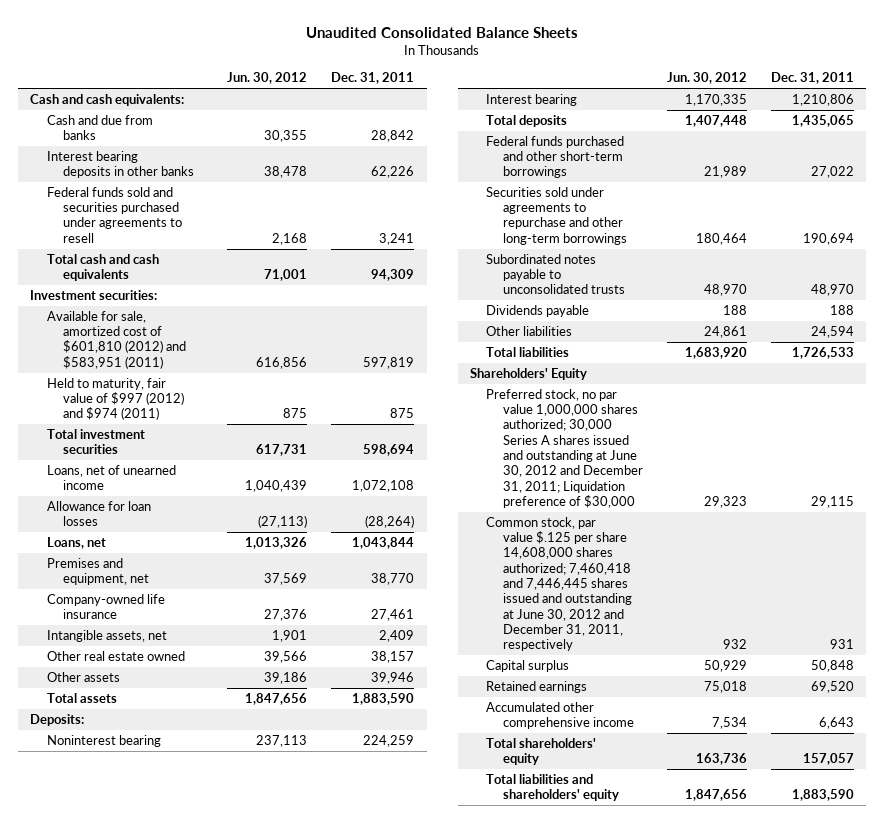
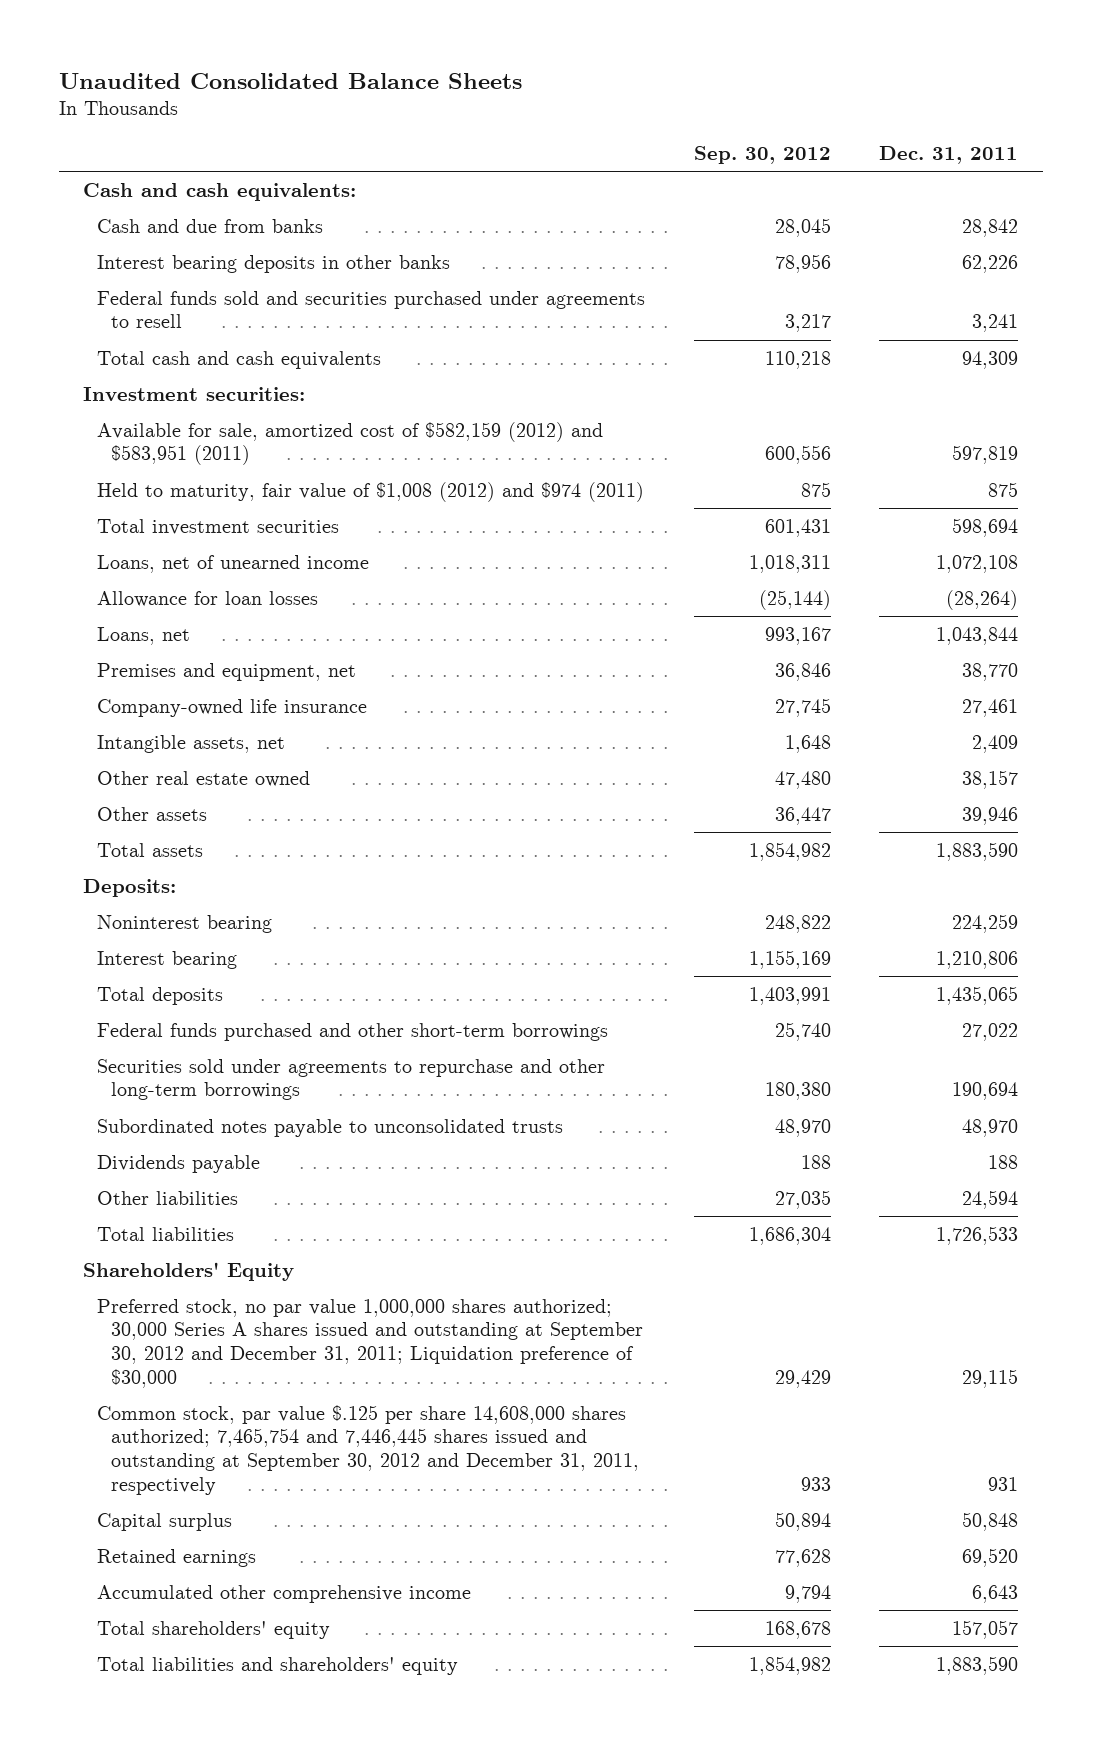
[227,72,308,85] Jun. 30, 2012 -> none
none -> [693,145,831,164] Sep. 30, 2012
[46,310,187,369] Available for sale, amortized cost of $601,810 (2012) and $583,951 (2011) -> [97,421,604,466] Available for sale, amortized cost of $582,159 (2012) and $583,951 (2011)
[46,377,185,421] Held to maturity, fair value of $997 (2012) and $974 (2011) -> [97,481,645,502] Held to maturity, fair value of $1,008 (2012) and $974 (2011)
[486,388,643,508] Preferred stock, no par value 1,000,000 shares authorized; 30,000 Series A shares issued and outstanding at June 30, 2012 and December 31, 2011; Liquidation preference of $30,000 -> [97,1298,643,1388] Preferred stock, no par value 1,000,000 shares authorized; 30,000 Series A shares issued and outstanding at September 30, 2012 and December 31, 2011; Liquidation preference of $30,000
[486,516,632,652] Common stock, par value $.125 per share 14,608,000 shares authorized; 7,460,418 and 7,446,445 shares issued and outstanding at June 30, 2012 and December 31, 2011, respectively -> [97,1404,639,1495] Common stock, par value $.125 per share 14,608,000 shares authorized; 7,465,754 and 7,446,445 shares issued and outstanding at September 30, 2012 and December 31, 2011, respectively

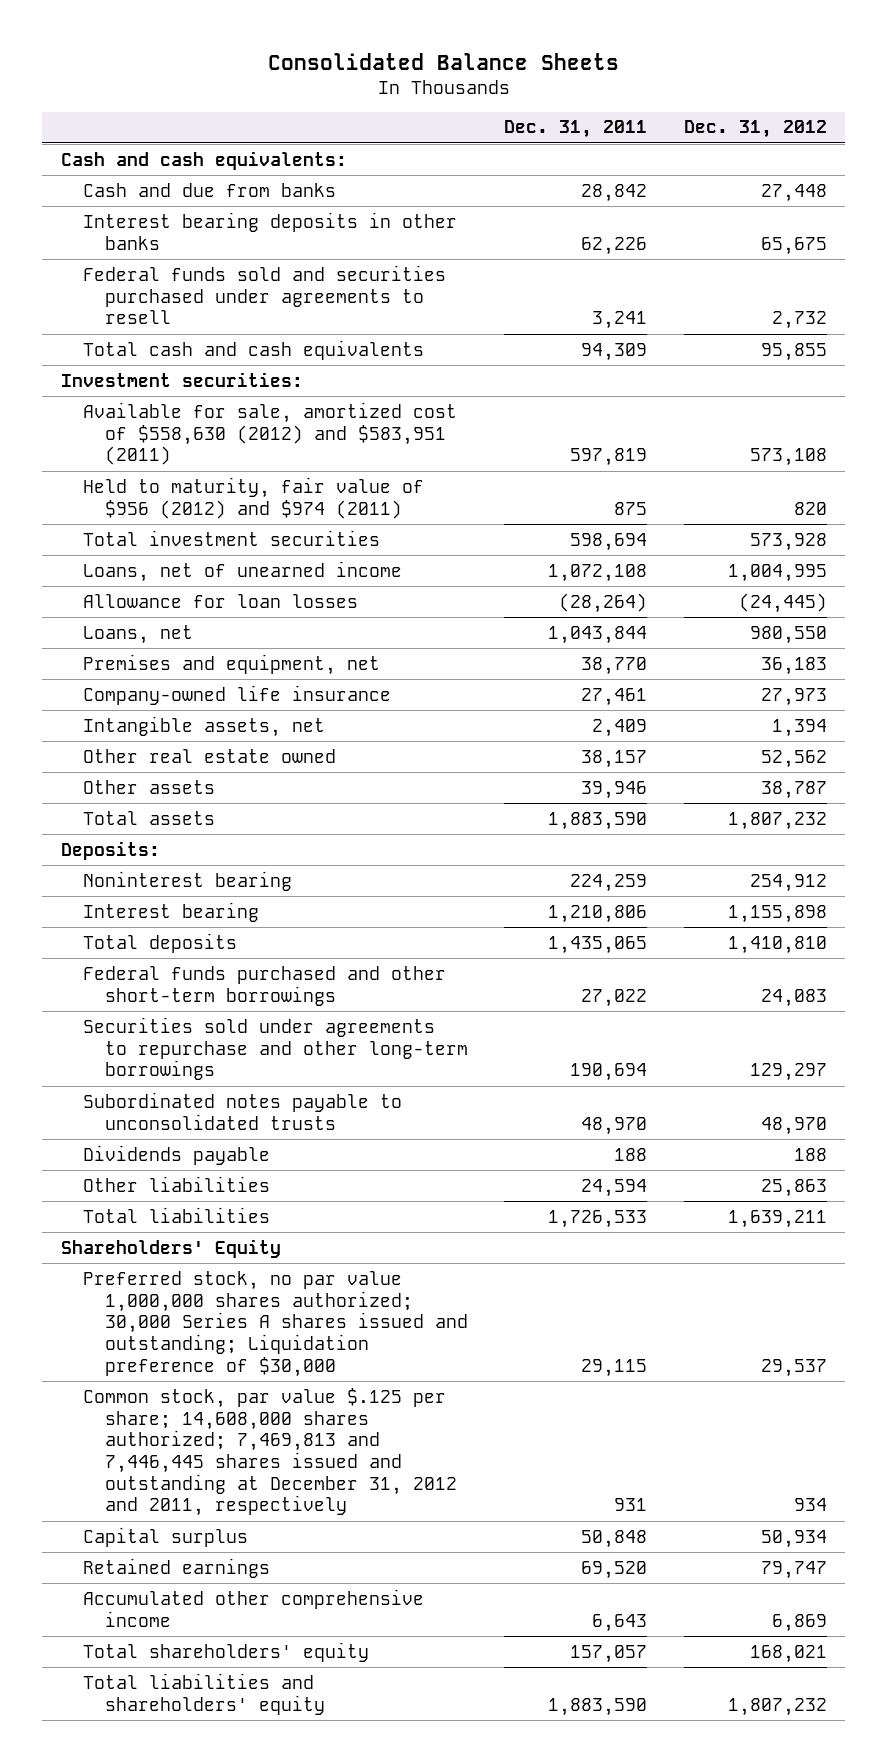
[59,73,523,90] Unaudited Consolidated Balance Sheets -> [267,52,619,70] Consolidated Balance Sheets
[693,145,831,164] Sep. 30, 2012 -> none
none -> [684,120,828,139] Dec. 31, 2012
[97,421,604,466] Available for sale, amortized cost of $582,159 (2012) and $583,951 (2011) -> [82,401,457,466] Available for sale, amortized cost of $558,630 (2012) and $583,951 (2011)
[97,481,645,502] Held to maturity, fair value of $1,008 (2012) and $974 (2011) -> [82,476,424,519] Held to maturity, fair value of $956 (2012) and $974 (2011)
[97,1298,643,1388] Preferred stock, no par value 1,000,000 shares authorized; 30,000 Series A shares issued and outstanding at September 30, 2012 and December 31, 2011; Liquidation preference of $30,000 -> [82,1270,468,1377] Preferred stock, no par value 1,000,000 shares authorized; 30,000 Series A shares issued and outstanding; Liquidation preference of $30,000
[97,1404,639,1495] Common stock, par value $.125 per share 14,608,000 shares authorized; 7,465,754 and 7,446,445 shares issued and outstanding at September 30, 2012 and December 31, 2011, respectively -> [82,1387,457,1517] Common stock, par value $.125 per share; 14,608,000 shares authorized; 7,469,813 and 7,446,445 shares issued and outstanding at December 31, 2012 and 2011, respectively

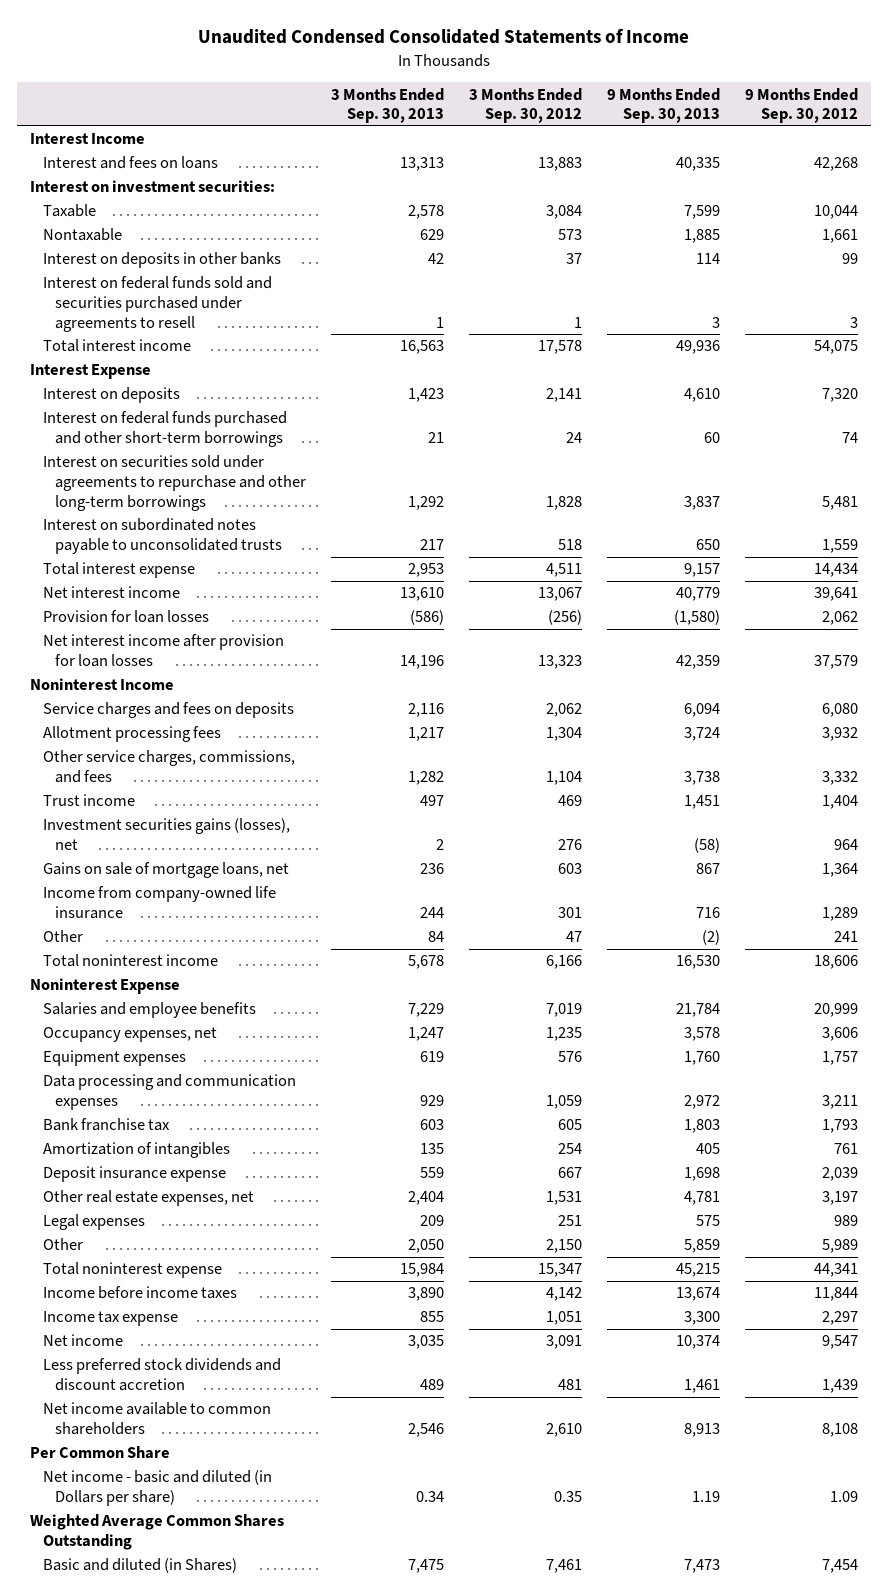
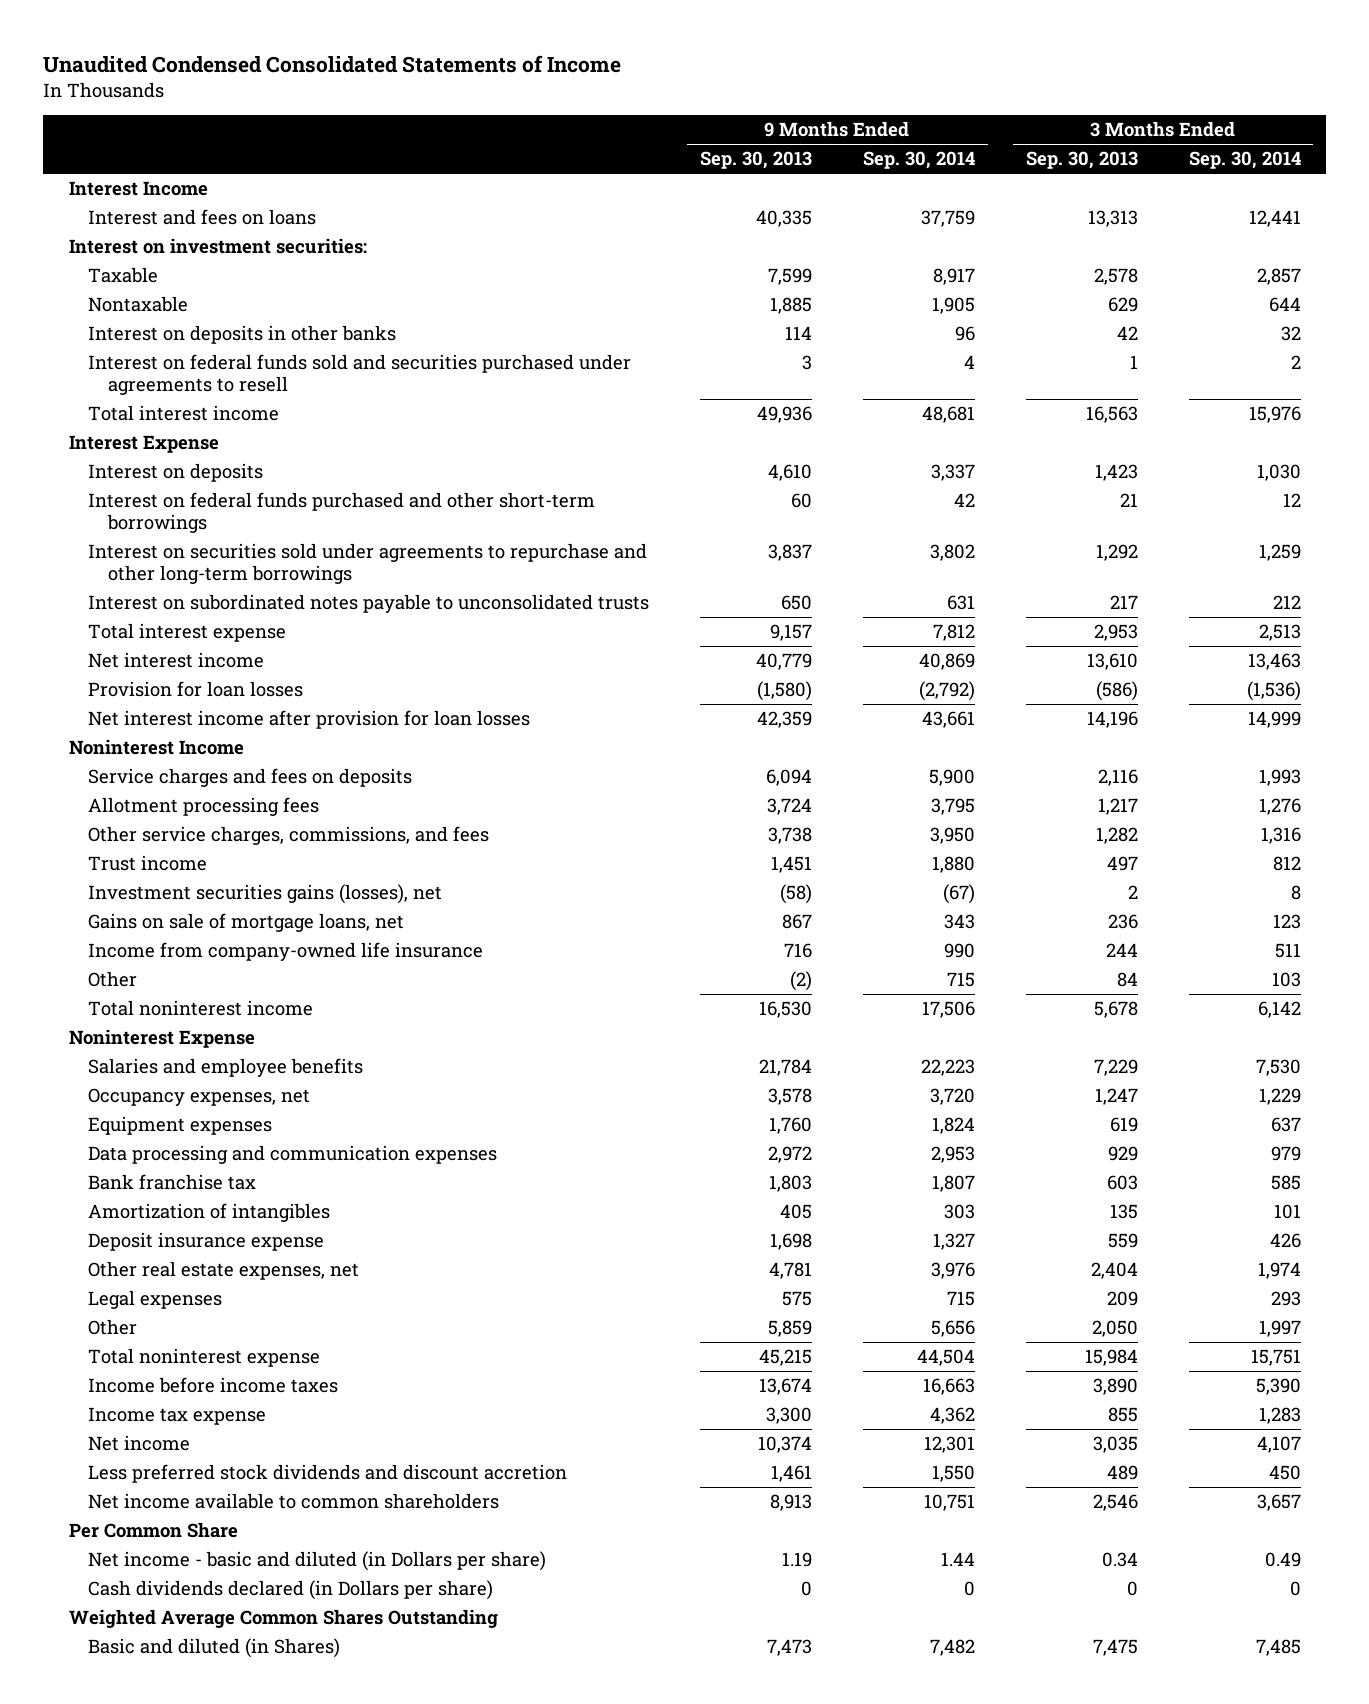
[469,87,583,124] 3 Months Ended Sep. 30, 2012 -> none
[745,87,859,124] 9 Months Ended Sep. 30, 2012 -> none
none -> [862,151,975,170] Sep. 30, 2014
none -> [1188,151,1301,170] Sep. 30, 2014
none -> [88,1580,494,1601] Cash dividends declared (in Dollars per share)

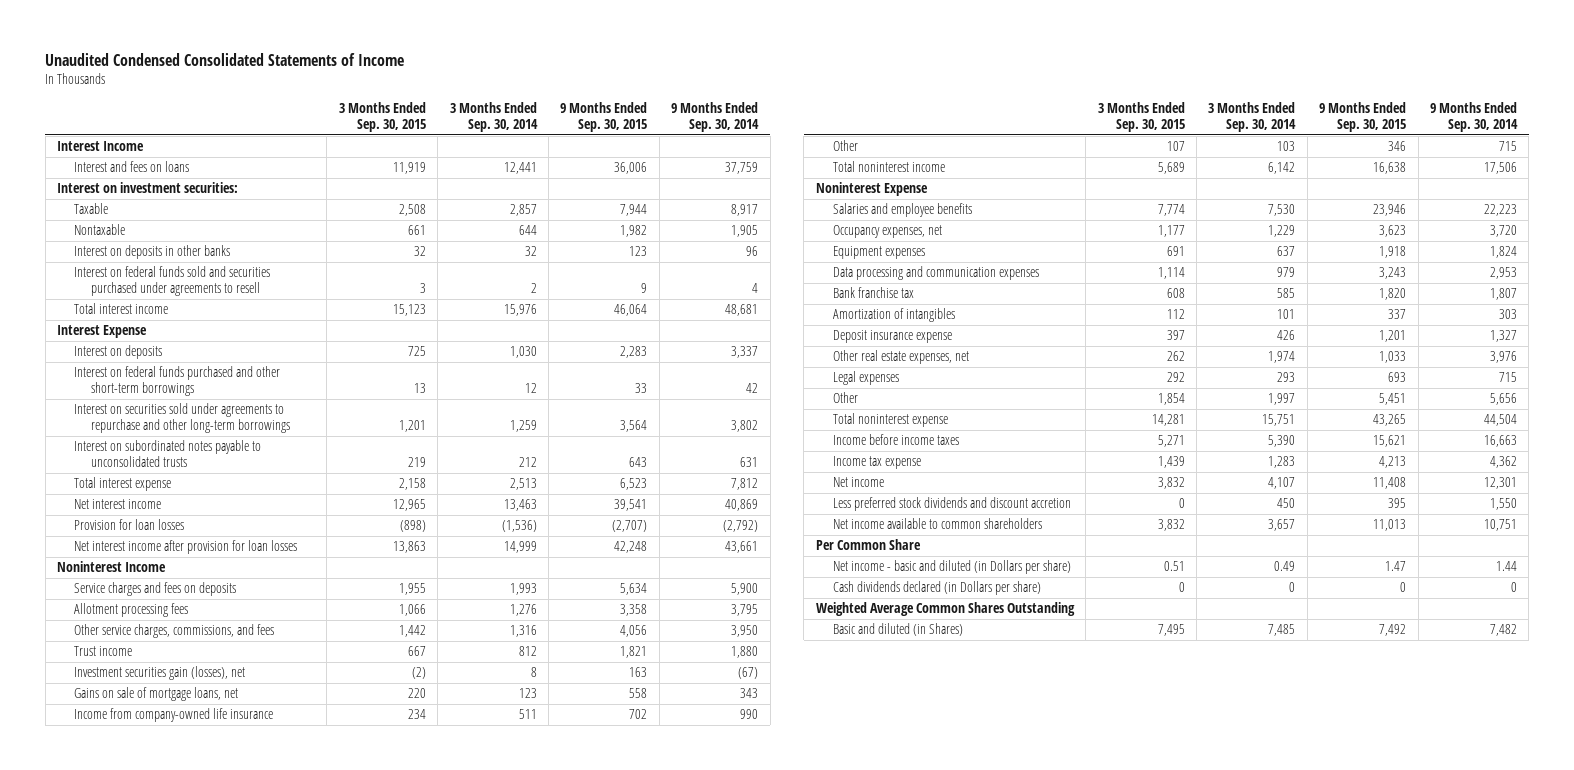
[700,151,813,170] Sep. 30, 2013 -> none
[1025,151,1138,170] Sep. 30, 2013 -> none
none -> [338,102,426,133] 3 Months Ended Sep. 30, 2015
none -> [560,102,648,133] 9 Months Ended Sep. 30, 2015
[88,884,443,905] Investment securities gains (losses), net -> [74,666,246,681] Investment securities gain (losses), net

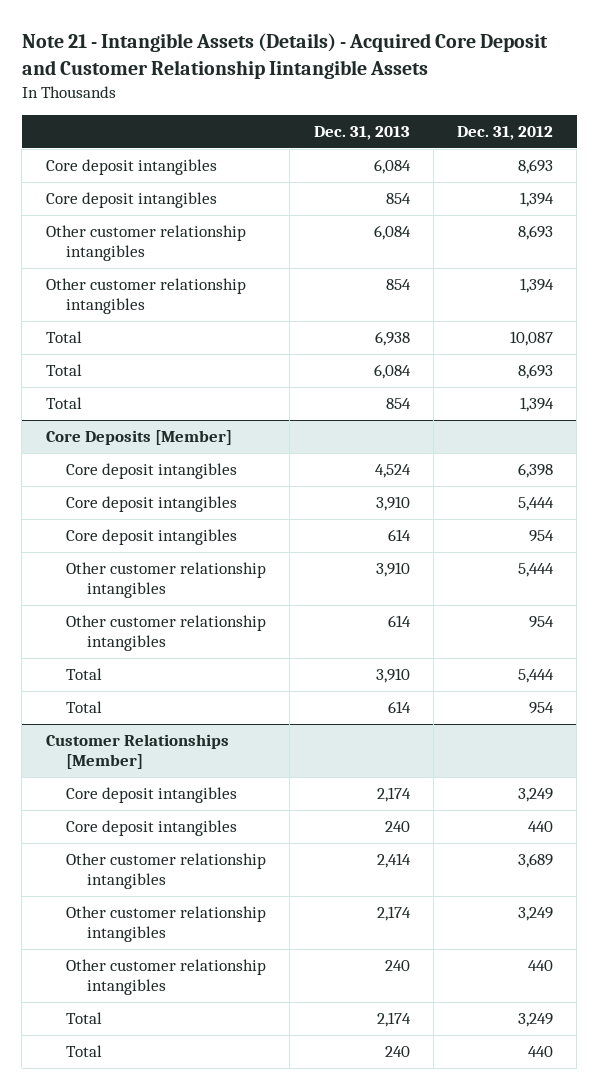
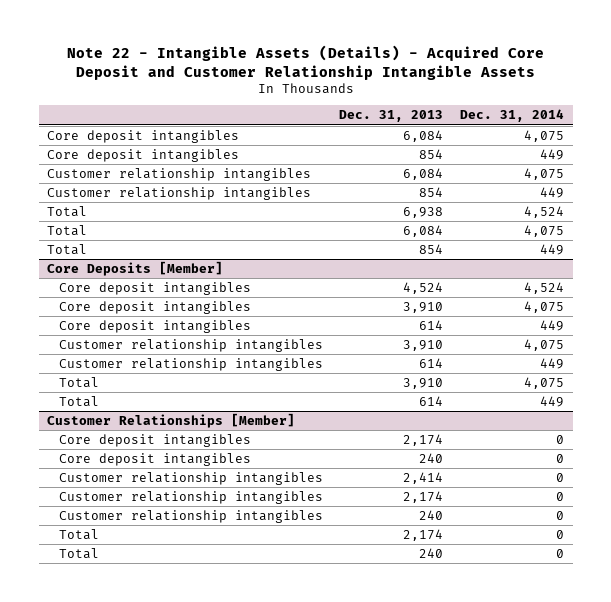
[21,33,548,79] Note 21 - Intangible Assets (Details) - Acquired Core Deposit and Customer Relationship Iintangible Assets -> [66,44,544,80] Note 22 - Intangible Assets (Details) - Acquired Core Deposit and Customer Relationship Intangible Assets
[457,126,554,141] Dec. 31, 2012 -> none
none -> [460,109,565,123] Dec. 31, 2014
[45,225,246,262] Other customer relationship intangibles -> [46,167,311,181] Customer relationship intangibles
[45,278,246,315] Other customer relationship intangibles -> [46,186,311,200] Customer relationship intangibles
[66,562,267,599] Other customer relationship intangibles -> [58,338,323,352] Customer relationship intangibles
[66,615,267,652] Other customer relationship intangibles -> [58,357,323,371] Customer relationship intangibles
[66,853,267,890] Other customer relationship intangibles -> [58,471,323,485] Customer relationship intangibles
[66,906,267,943] Other customer relationship intangibles -> [58,490,323,504] Customer relationship intangibles
[66,959,267,996] Other customer relationship intangibles -> [58,509,323,523] Customer relationship intangibles

